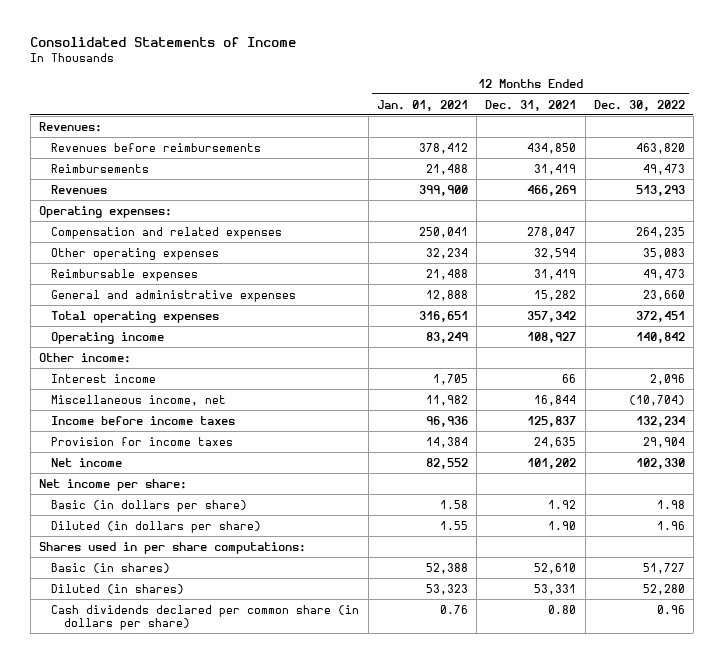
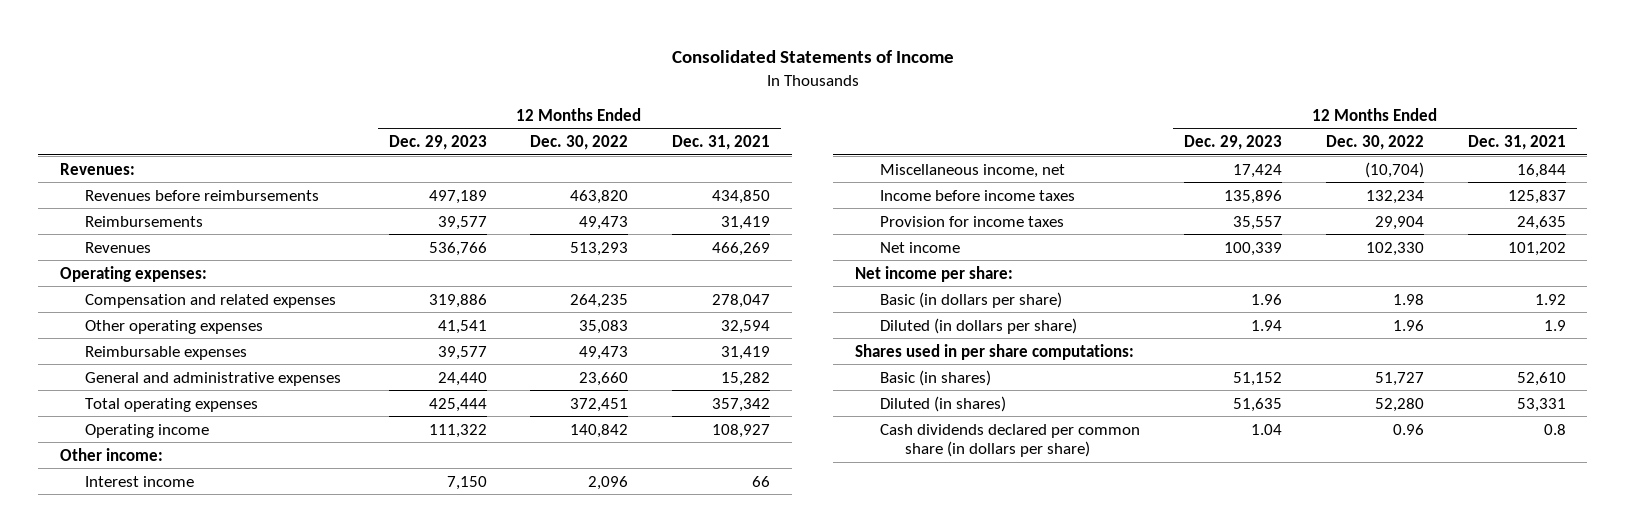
[376,99,468,111] Jan. 01, 2021 -> none
none -> [388,135,487,151] Dec. 29, 2023
[548,520,577,530] 1.90 -> [1543,319,1566,331] 1.9
[548,604,577,614] 0.80 -> [1543,423,1566,435] 0.8

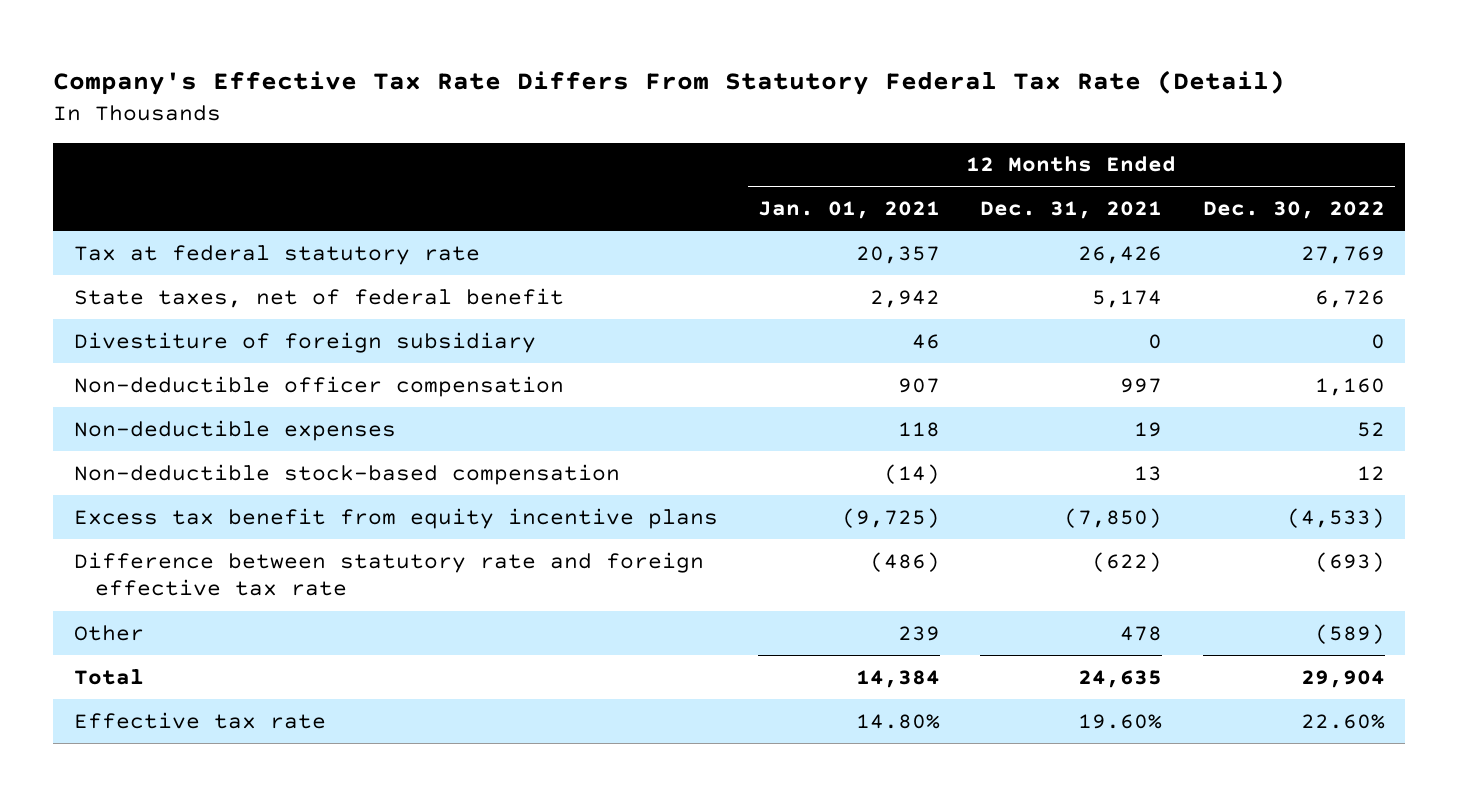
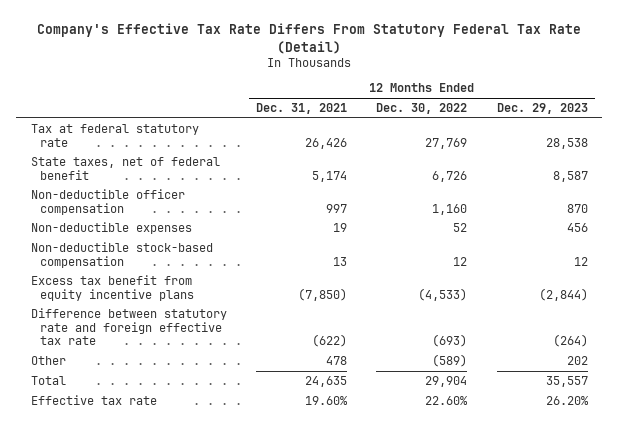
[758,201,941,220] Jan. 01, 2021 -> none
none -> [496,103,588,115] Dec. 29, 2023
[73,331,536,353] Divestiture of foreign subsidiary -> none

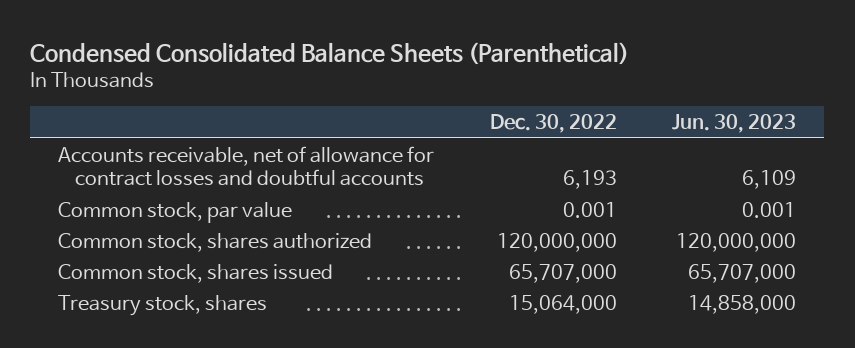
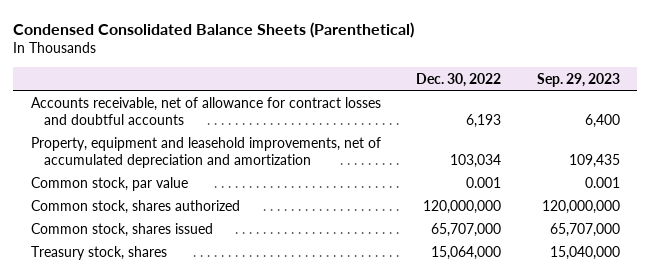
[672,114,797,134] Jun. 30, 2023 -> none
none -> [536,72,620,87] Sep. 29, 2023
none -> [30,136,381,168] Property, equipment and leasehold improvements, net of accumulated depreciation and amortization

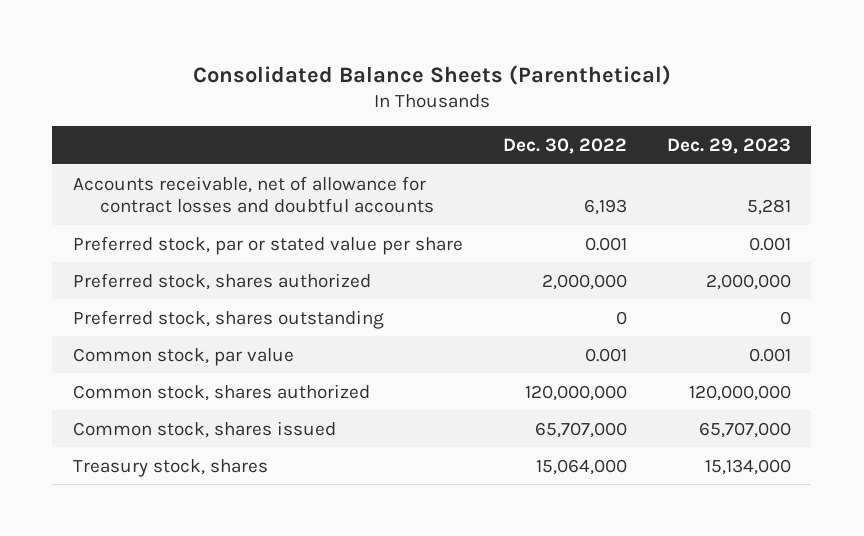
[13,21,415,38] Condensed Consolidated Balance Sheets (Parenthetical) -> [192,64,671,85] Consolidated Balance Sheets (Parenthetical)
[536,72,620,87] Sep. 29, 2023 -> none
none -> [666,137,791,154] Dec. 29, 2023
[30,136,381,168] Property, equipment and leasehold improvements, net of accumulated depreciation and amortization -> none
none -> [72,235,463,255] Preferred stock, par or stated value per share
none -> [72,272,371,290] Preferred stock, shares authorized
none -> [72,309,384,329] Preferred stock, shares outstanding

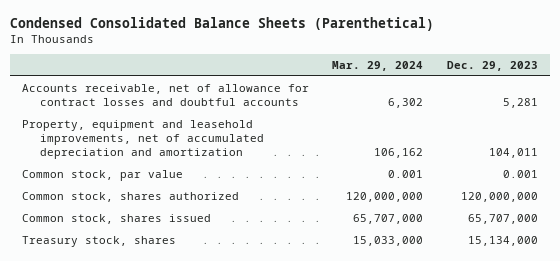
[192,64,671,85] Consolidated Balance Sheets (Parenthetical) -> [10,16,435,31] Condensed Consolidated Balance Sheets (Parenthetical)
[502,137,627,154] Dec. 30, 2022 -> none
none -> [332,60,424,71] Mar. 29, 2024
[72,235,463,255] Preferred stock, par or stated value per share -> none
[72,272,371,290] Preferred stock, shares authorized -> none
[72,309,384,329] Preferred stock, shares outstanding -> none
none -> [21,119,264,160] Property, equipment and leasehold improvements, net of accumulated depreciation and amortization

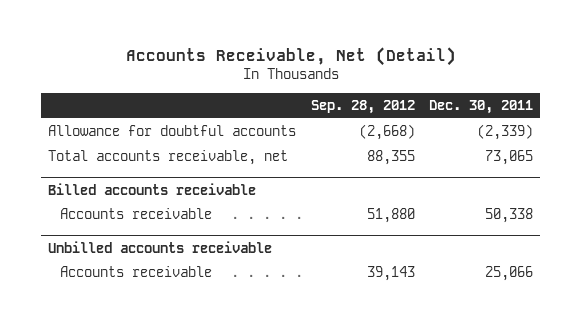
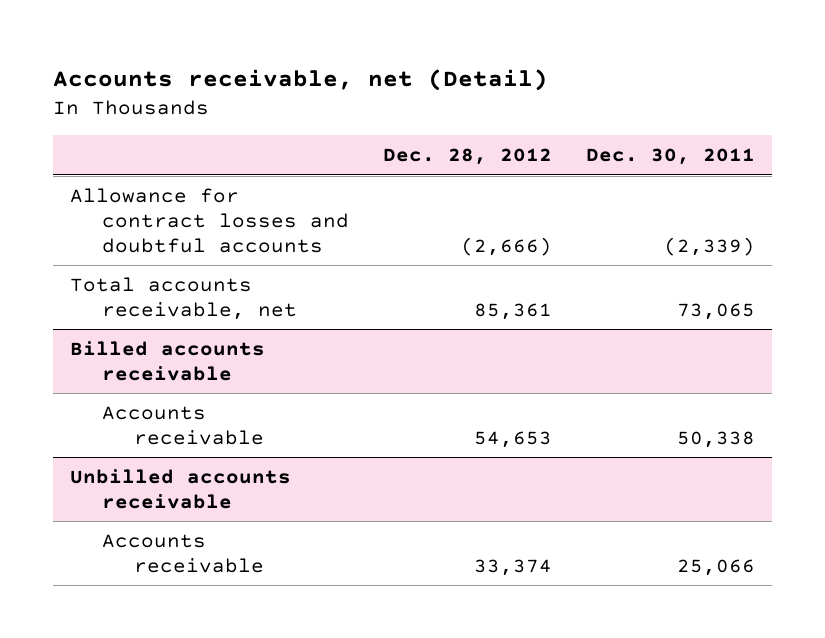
[125,47,456,67] Accounts Receivable, Net (Detail) -> [52,68,548,91] Accounts receivable, net (Detail)
[310,99,415,114] Sep. 28, 2012 -> none
none -> [383,148,553,166] Dec. 28, 2012
[47,125,296,137] Allowance for doubtful accounts -> [69,187,350,253] Allowance for contract losses and doubtful accounts

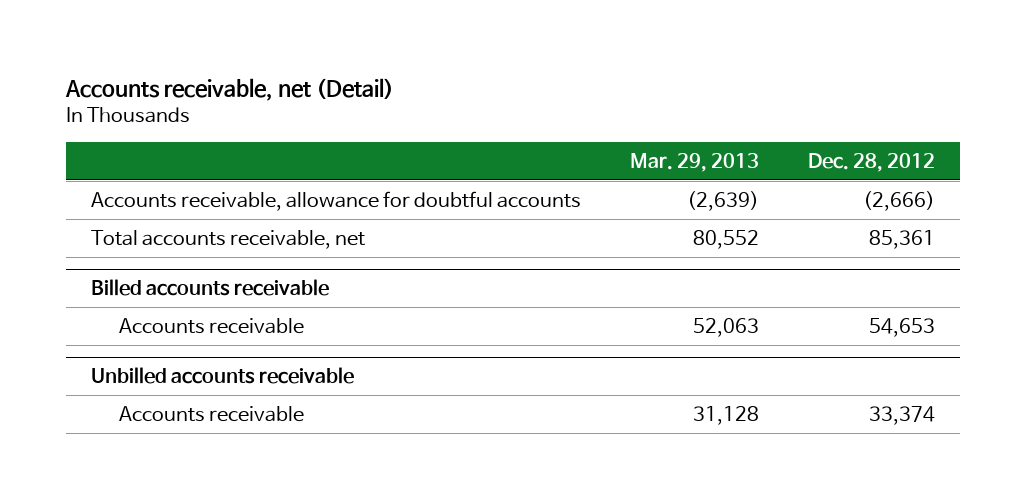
[586,148,756,166] Dec. 30, 2011 -> none
none -> [630,152,760,172] Mar. 29, 2013
[69,187,350,253] Allowance for contract losses and doubtful accounts -> [90,191,581,212] Accounts receivable, allowance for doubtful accounts

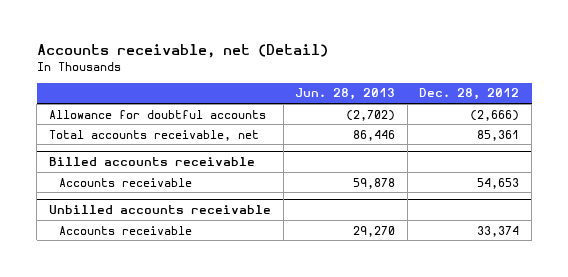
[630,152,760,172] Mar. 29, 2013 -> none
none -> [295,88,396,101] Jun. 28, 2013
[90,191,581,212] Accounts receivable, allowance for doubtful accounts -> [49,109,267,119] Allowance for doubtful accounts

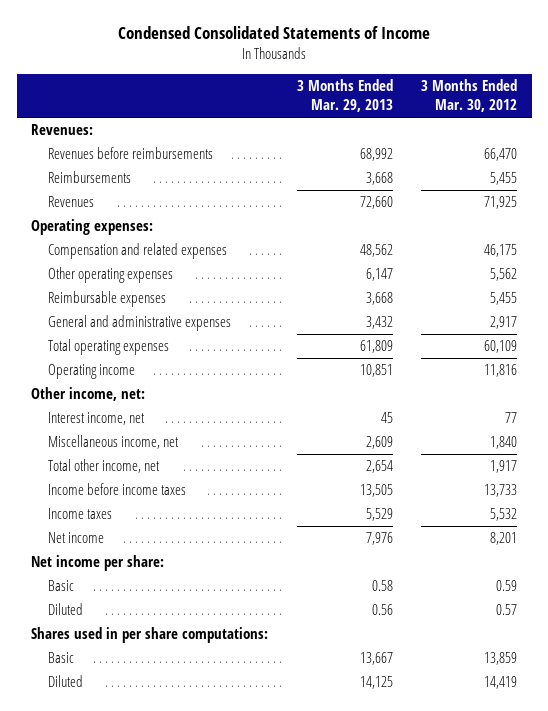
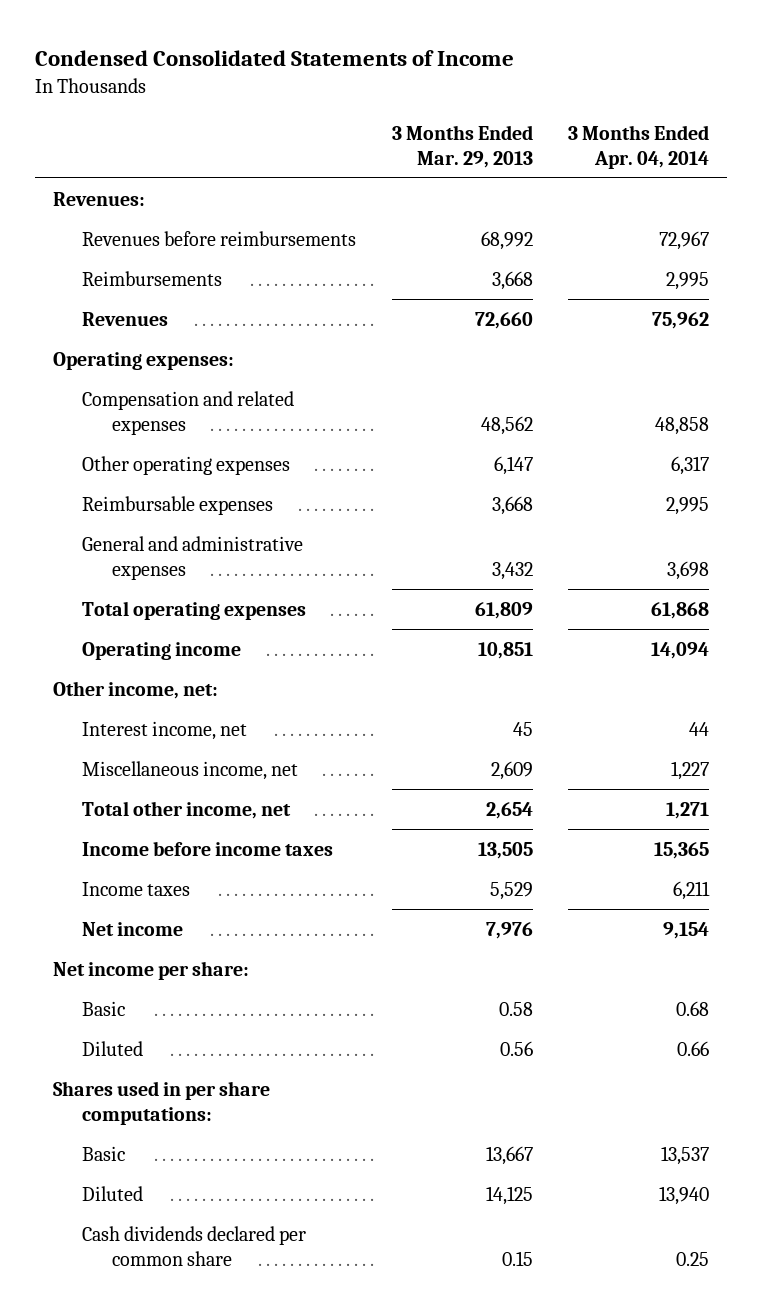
[421,79,518,113] 3 Months Ended Mar. 30, 2012 -> none
none -> [568,124,710,169] 3 Months Ended Apr. 04, 2014
none -> [82,1225,307,1266] Cash dividends declared per common share

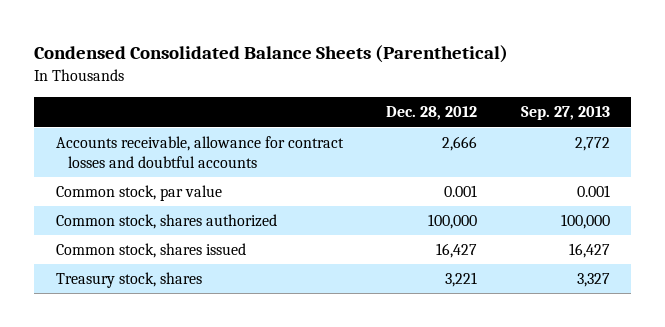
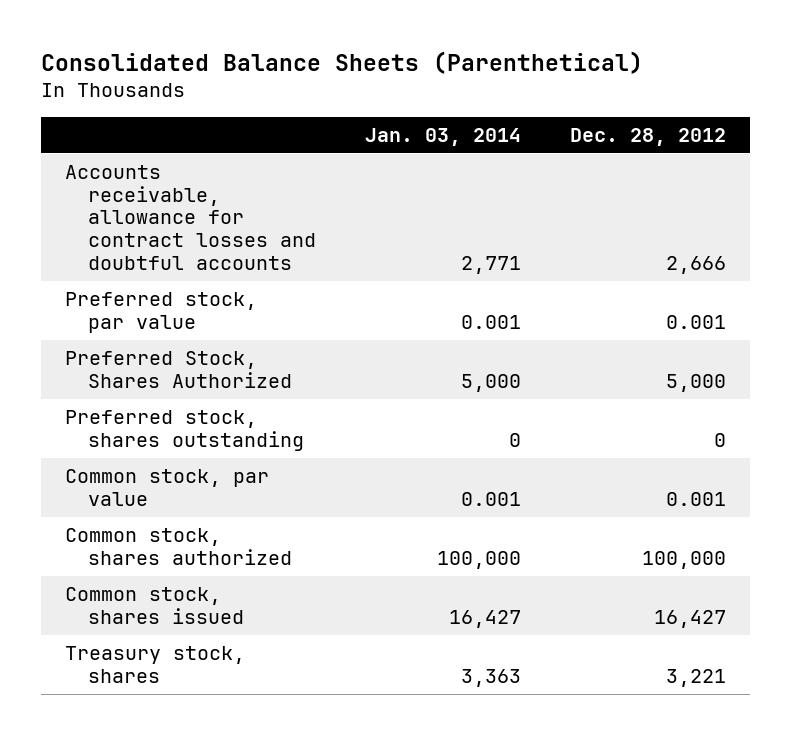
[34,45,509,64] Condensed Consolidated Balance Sheets (Parenthetical) -> [40,50,643,74] Consolidated Balance Sheets (Parenthetical)
[520,106,610,121] Sep. 27, 2013 -> none
none -> [365,127,522,146] Jan. 03, 2014
none -> [65,292,258,333] Preferred stock, par value
none -> [65,351,293,388] Preferred Stock, Shares Authorized
none -> [65,410,305,451] Preferred stock, shares outstanding

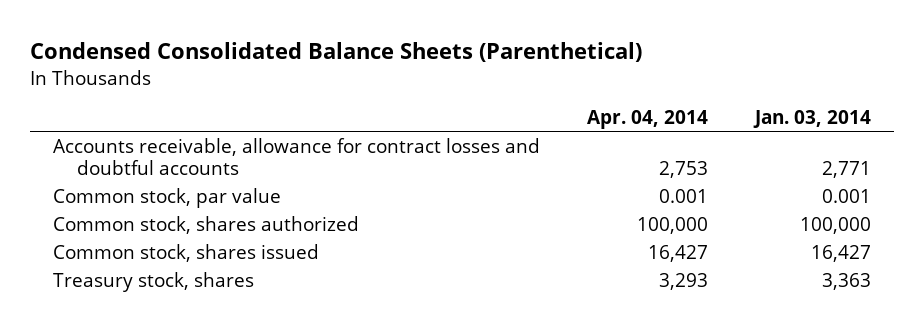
[40,50,643,74] Consolidated Balance Sheets (Parenthetical) -> [30,42,643,63] Condensed Consolidated Balance Sheets (Parenthetical)
[570,127,727,146] Dec. 28, 2012 -> none
none -> [587,109,709,129] Apr. 04, 2014
[65,292,258,333] Preferred stock, par value -> none
[65,351,293,388] Preferred Stock, Shares Authorized -> none
[65,410,305,451] Preferred stock, shares outstanding -> none

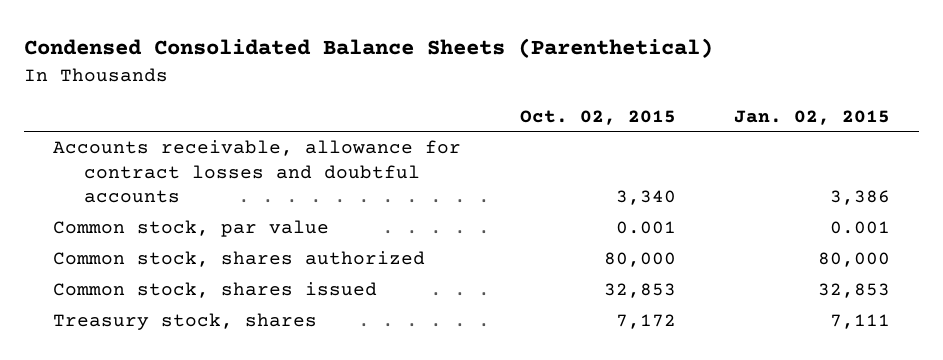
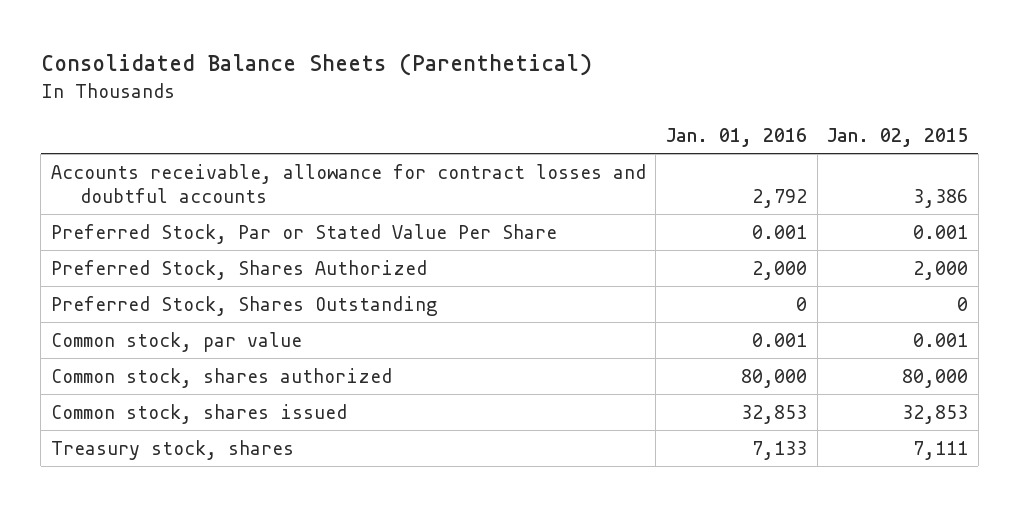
[23,38,713,59] Condensed Consolidated Balance Sheets (Parenthetical) -> [40,53,592,77] Consolidated Balance Sheets (Parenthetical)
[519,109,676,125] Oct. 02, 2015 -> none
none -> [665,128,807,148] Jan. 01, 2016
none -> [50,223,557,244] Preferred Stock, Par or Stated Value Per Share
none -> [50,259,427,280] Preferred Stock, Shares Authorized
none -> [50,295,438,316] Preferred Stock, Shares Outstanding

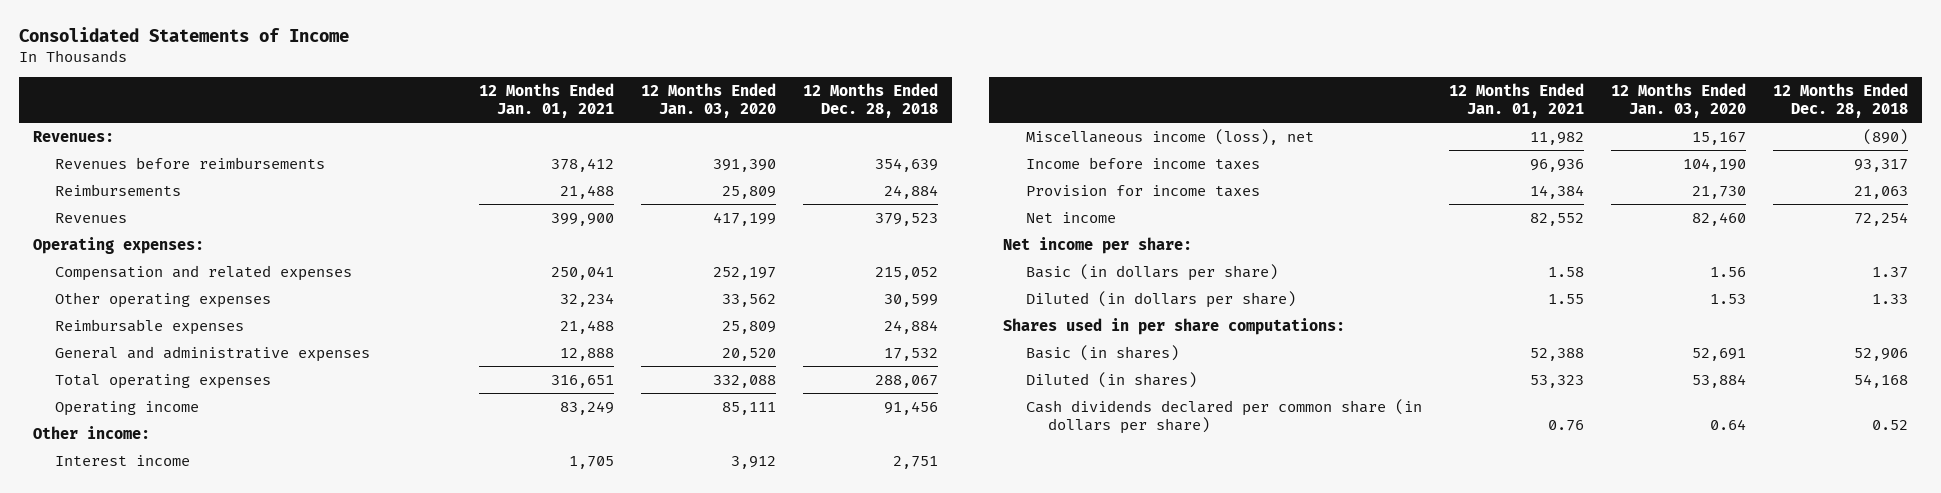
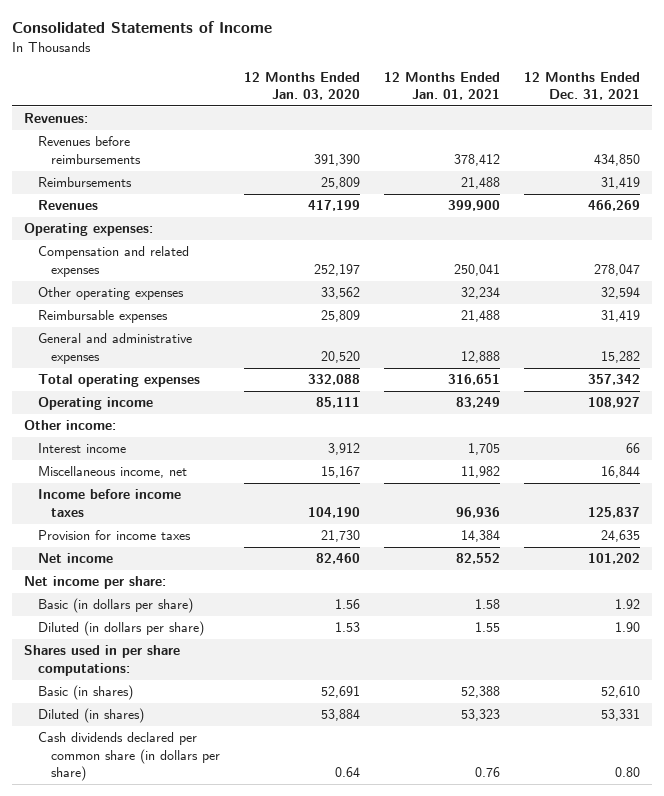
[803,83,939,119] 12 Months Ended Dec. 28, 2018 -> none
none -> [523,71,640,101] 12 Months Ended Dec. 31, 2021
[1025,128,1314,145] Miscellaneous income (loss), net -> [37,466,187,479] Miscellaneous income, net

